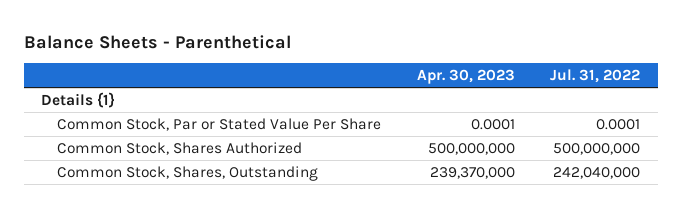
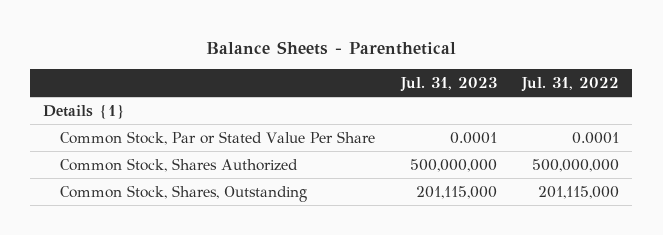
[416,69,515,85] Apr. 30, 2023 -> none
none -> [399,77,497,93] Jul. 31, 2023
[553,166,641,179] 242,040,000 -> [538,185,620,199] 201,115,000

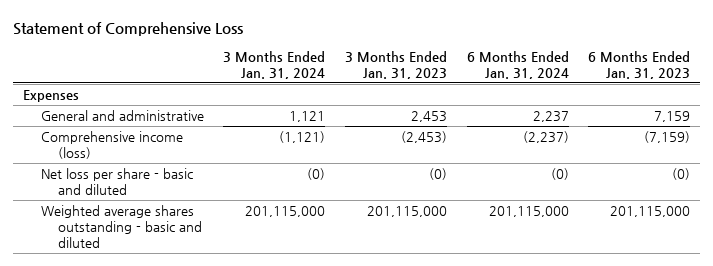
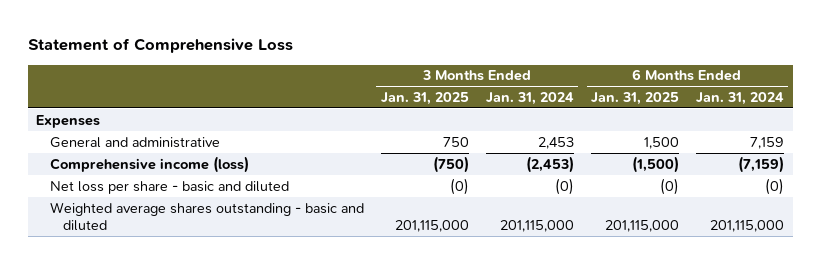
[345,50,448,79] 3 Months Ended Jan. 31, 2023 -> none
[588,50,691,79] 6 Months Ended Jan. 31, 2023 -> none
none -> [380,91,469,105] Jan. 31, 2025
none -> [590,91,679,105] Jan. 31, 2025
[289,111,326,123] 1,121 -> [537,136,574,149] 2,453
[532,111,569,123] 2,237 -> [750,136,785,149] 7,159
[279,131,326,144] (1,121) -> [525,155,574,173] (2,453)
[522,131,569,144] (2,237) -> [738,155,785,173] (7,159)

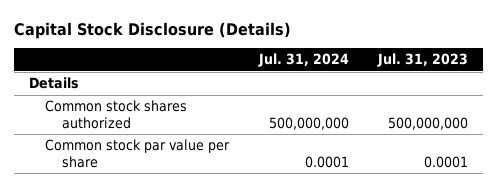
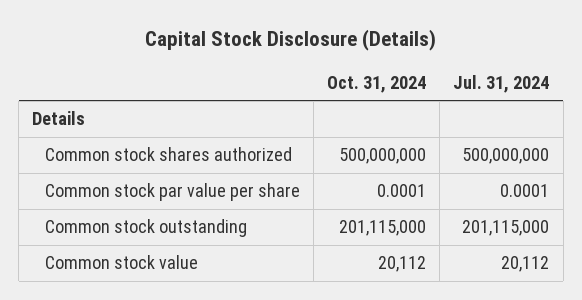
[377,53,469,68] Jul. 31, 2023 -> none
none -> [327,75,427,93] Oct. 31, 2024
none -> [44,219,247,238] Common stock outstanding
none -> [44,255,198,270] Common stock value

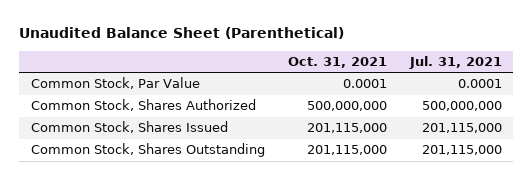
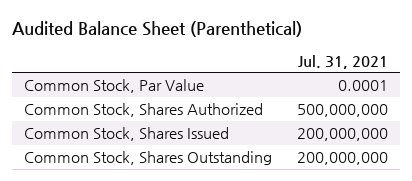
[19,27,345,40] Unaudited Balance Sheet (Parenthetical) -> [11,21,302,38] Audited Balance Sheet (Parenthetical)
[287,57,387,69] Oct. 31, 2021 -> none
[421,123,502,134] 201,115,000 -> [296,127,388,141] 200,000,000
[421,145,502,156] 201,115,000 -> [296,151,388,165] 200,000,000

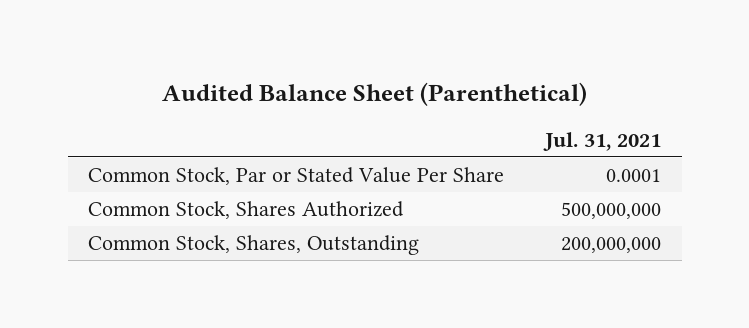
[24,78,205,93] Common Stock, Par Value -> [88,166,505,185] Common Stock, Par or Stated Value Per Share
[24,126,230,141] Common Stock, Shares Issued -> none
[24,150,273,165] Common Stock, Shares Outstanding -> [88,234,420,255] Common Stock, Shares, Outstanding

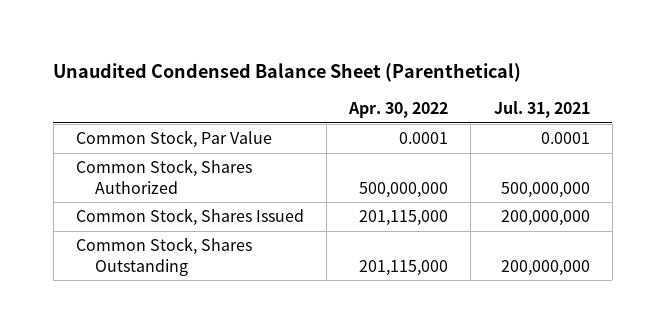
[161,82,587,107] Audited Balance Sheet (Parenthetical) -> [53,62,522,82] Unaudited Condensed Balance Sheet (Parenthetical)
none -> [348,101,449,118] Apr. 30, 2022
[88,166,505,185] Common Stock, Par or Stated Value Per Share -> [76,130,273,149] Common Stock, Par Value
none -> [76,208,305,227] Common Stock, Shares Issued
[88,234,420,255] Common Stock, Shares, Outstanding -> [76,237,253,276] Common Stock, Shares Outstanding

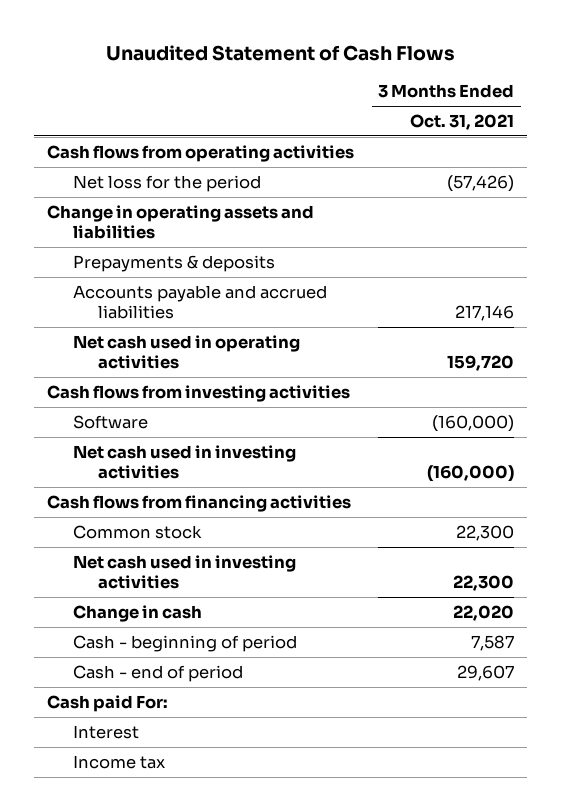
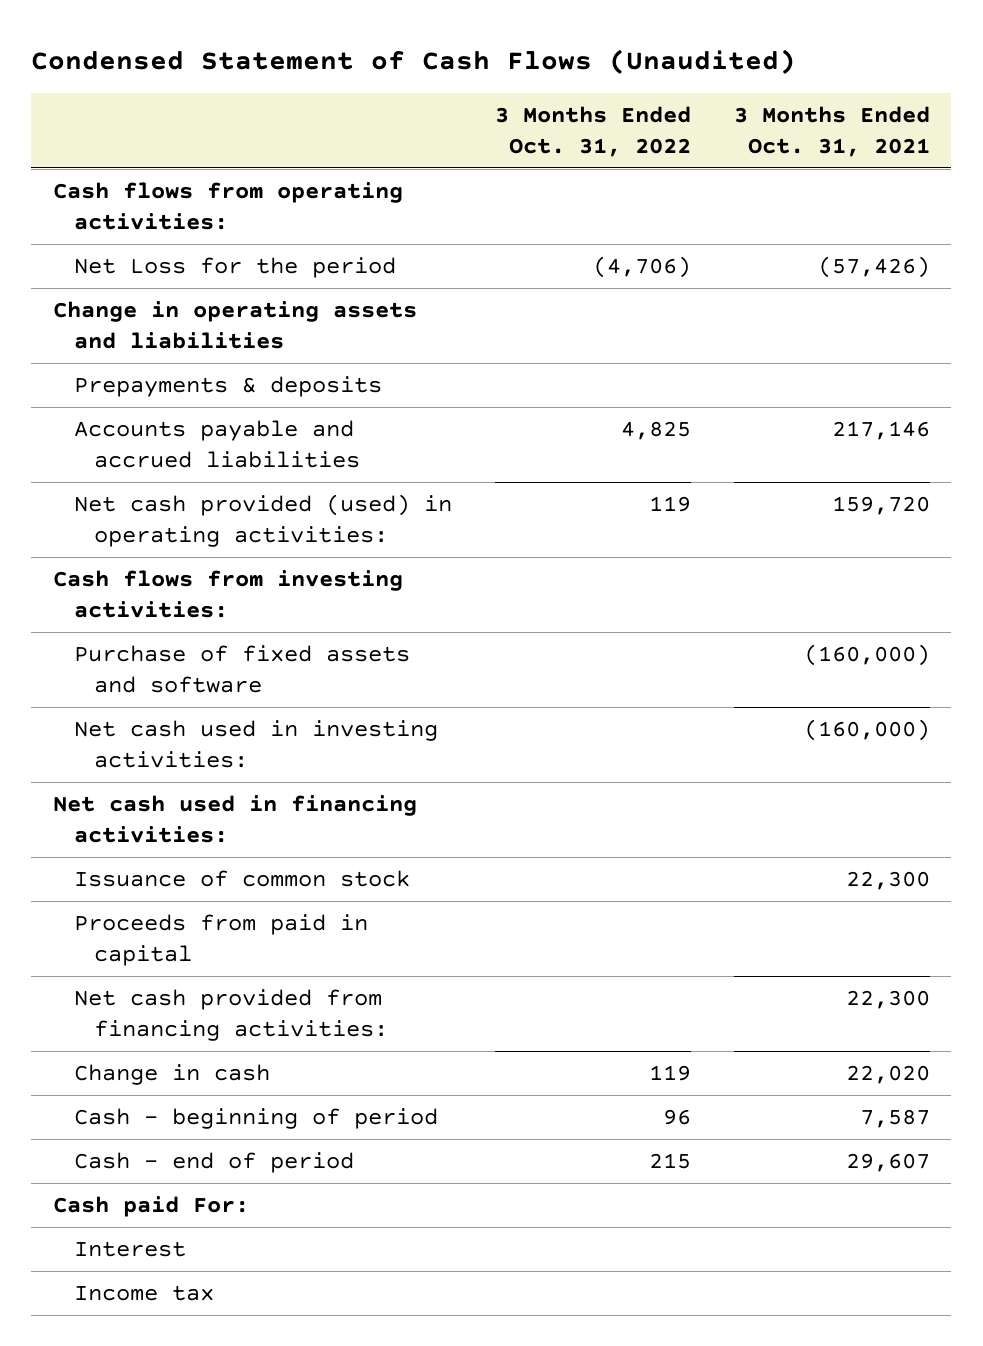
[105,44,455,61] Unaudited Statement of Cash Flows -> [31,48,797,74] Condensed Statement of Cash Flows (Unaudited)
none -> [494,105,691,158] 3 Months Ended Oct. 31, 2022
[46,144,354,162] Cash flows from operating activities -> [52,181,403,231] Cash flows from operating activities:
[72,174,261,192] Net loss for the period -> [73,256,396,278] Net Loss for the period
[72,414,148,429] Software -> none
[72,334,300,369] Net cash used in operating activities -> [73,493,452,548] Net cash provided (used) in operating activities:
[46,384,350,402] Cash flows from investing activities -> [52,569,403,619] Cash flows from investing activities:
none -> [73,644,410,694] Purchase of fixed assets and software
[72,444,296,479] Net cash used in investing activities -> [73,719,438,769] Net cash used in investing activities:
[46,494,351,512] Cash flows from financing activities -> [52,794,417,844] Net cash used in financing activities:
[72,524,202,539] Common stock -> [73,869,410,887] Issuance of common stock
none -> [73,913,368,967] Proceeds from paid in capital
[72,554,296,589] Net cash used in investing activities -> [73,988,389,1042] Net cash provided from financing activities:

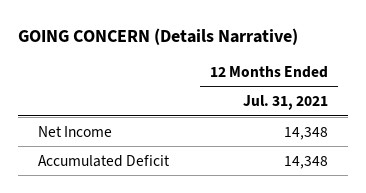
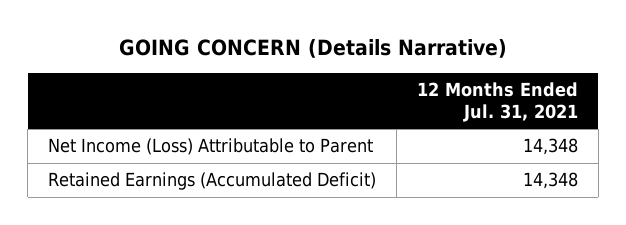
[38,125,113,137] Net Income -> [47,138,373,156] Net Income (Loss) Attributable to Parent
[38,154,171,167] Accumulated Deficit -> [47,172,376,191] Retained Earnings (Accumulated Deficit)

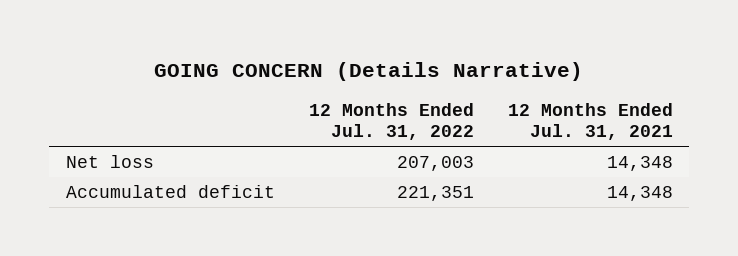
none -> [308,103,474,141] 12 Months Ended Jul. 31, 2022
[47,138,373,156] Net Income (Loss) Attributable to Parent -> [65,155,154,169] Net loss
[47,172,376,191] Retained Earnings (Accumulated Deficit) -> [65,185,275,199] Accumulated deficit

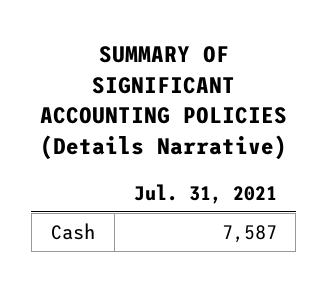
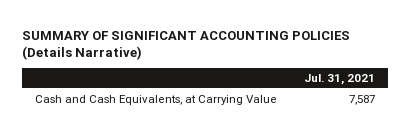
[50,223,95,241] Cash -> [35,94,278,105] Cash and Cash Equivalents, at Carrying Value

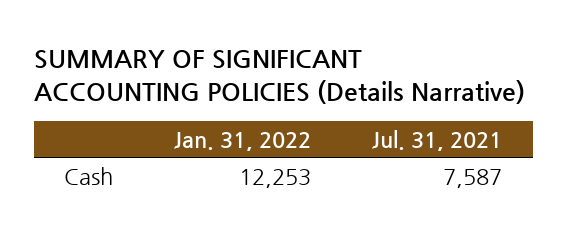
none -> [174,131,312,151] Jan. 31, 2022
[35,94,278,105] Cash and Cash Equivalents, at Carrying Value -> [64,166,114,185] Cash

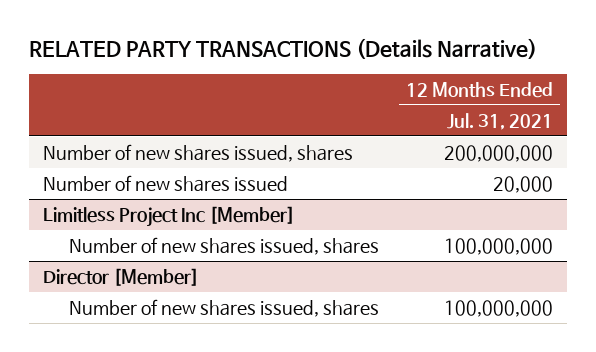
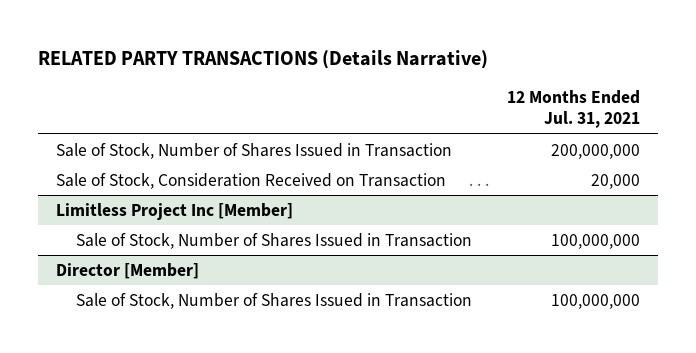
[42,143,353,162] Number of new shares issued, shares -> [55,142,452,159] Sale of Stock, Number of Shares Issued in Transaction
[42,174,288,192] Number of new shares issued -> [55,172,446,189] Sale of Stock, Consideration Received on Transaction
[68,236,379,255] Number of new shares issued, shares -> [75,232,472,249] Sale of Stock, Number of Shares Issued in Transaction
[68,298,379,317] Number of new shares issued, shares -> [75,292,472,309] Sale of Stock, Number of Shares Issued in Transaction

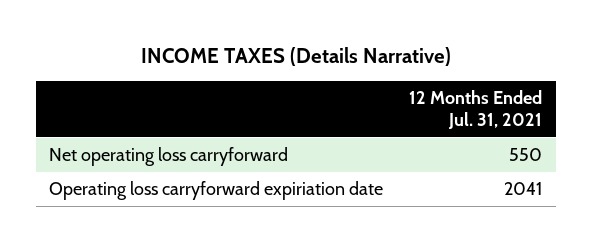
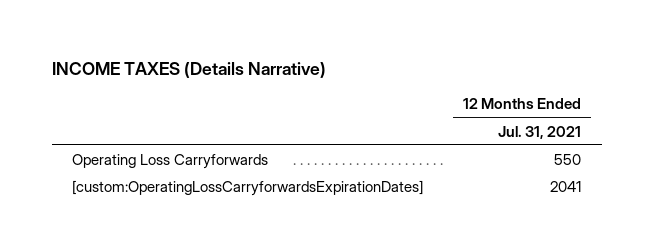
[48,147,288,167] Net operating loss carryforward -> [71,154,268,170] Operating Loss Carryforwards
[48,181,383,201] Operating loss carryforward expiriation date -> [71,180,423,197] [custom:OperatingLossCarryforwardsExpirationDates]

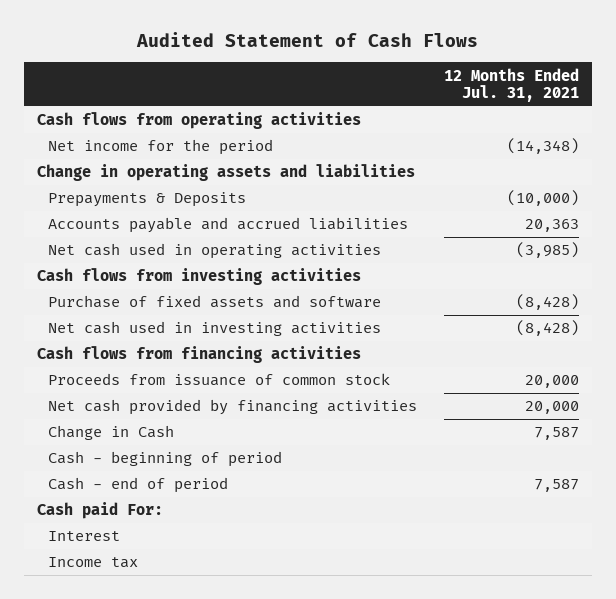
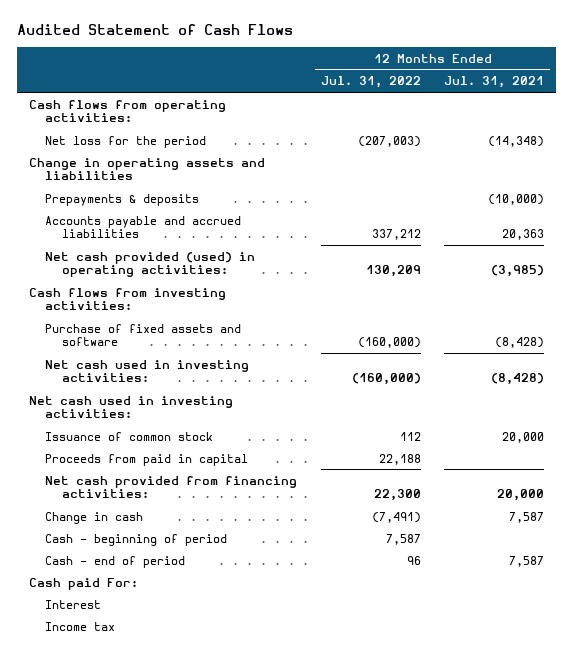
none -> [320,76,421,89] Jul. 31, 2022
[37,112,362,130] Cash flows from operating activities -> [28,99,226,123] Cash flows from operating activities:
[48,139,274,156] Net income for the period -> [45,135,207,148] Net loss for the period
[48,192,247,208] Prepayments & Deposits -> [45,193,200,206] Prepayments & deposits
[48,243,382,260] Net cash used in operating activities -> [45,251,256,278] Net cash provided (used) in operating activities:
[37,268,362,286] Cash flows from investing activities -> [28,287,226,311] Cash flows from investing activities:
[48,321,382,337] Net cash used in investing activities -> [45,359,250,383] Net cash used in investing activities:
[37,346,362,364] Cash flows from financing activities -> [28,395,233,419] Net cash used in investing activities:
[48,373,391,387] Proceeds from issuance of common stock -> [45,431,214,441] Issuance of common stock
none -> [45,453,249,466] Proceeds from paid in capital
[48,399,418,416] Net cash provided by financing activities -> [45,475,298,499] Net cash provided from financing activities:
[48,425,175,441] Change in Cash -> [45,511,144,524] Change in cash

